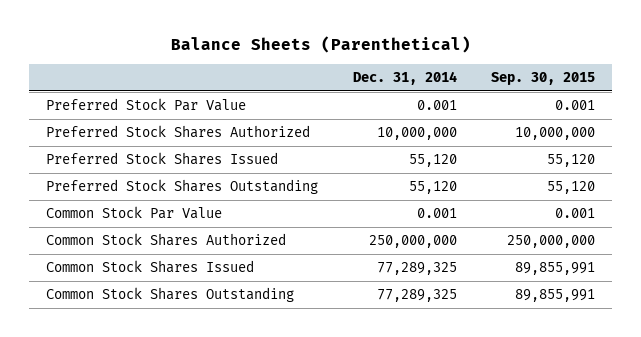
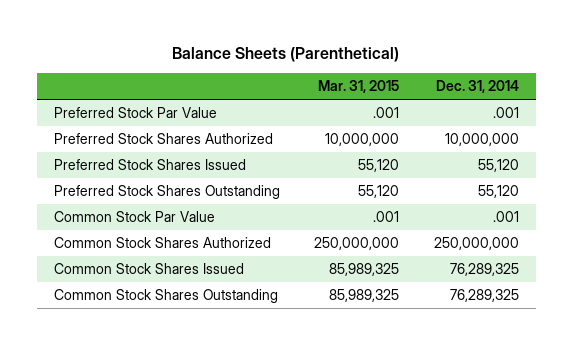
[490,71,595,85] Sep. 30, 2015 -> none
none -> [318,80,400,94] Mar. 31, 2015
[416,100,457,111] 0.001 -> [492,107,519,119] .001
[416,208,457,219] 0.001 -> [492,211,519,223] .001
[376,262,457,276] 77,289,325 -> [449,263,519,277] 76,289,325
[376,289,457,303] 77,289,325 -> [449,289,519,303] 76,289,325

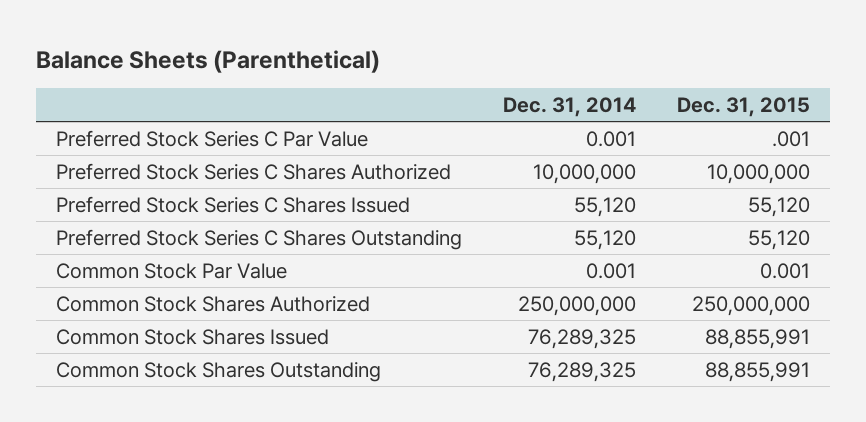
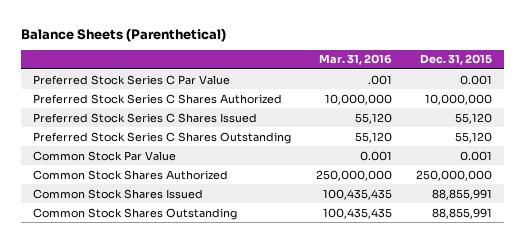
[503,97,637,118] Dec. 31, 2014 -> none
none -> [318,54,392,66] Mar. 31, 2016
[771,130,810,147] .001 -> [459,74,492,85] 0.001

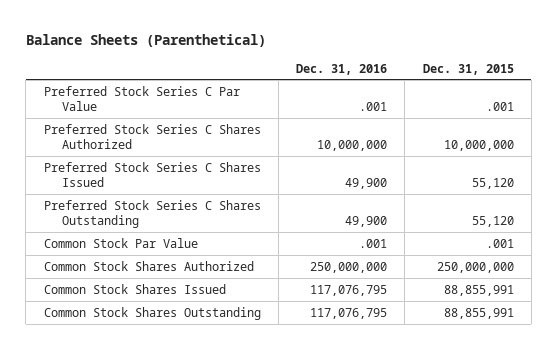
[318,54,392,66] Mar. 31, 2016 -> none
none -> [296,63,388,75] Dec. 31, 2016
[459,74,492,85] 0.001 -> [485,102,514,112] .001
[459,150,492,161] 0.001 -> [485,238,514,248] .001

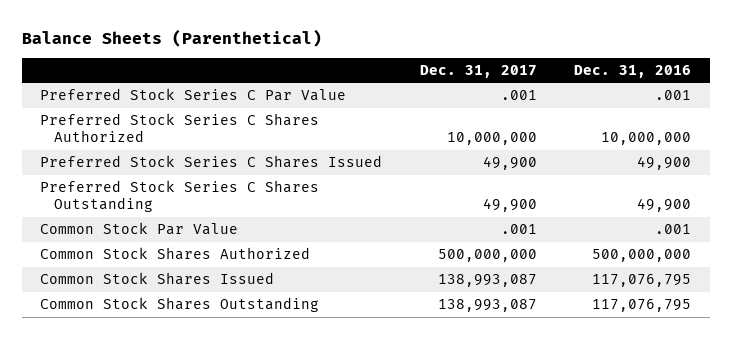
[422,63,514,75] Dec. 31, 2015 -> none
none -> [419,64,537,78] Dec. 31, 2017
[310,261,388,273] 250,000,000 -> [592,249,692,263] 500,000,000

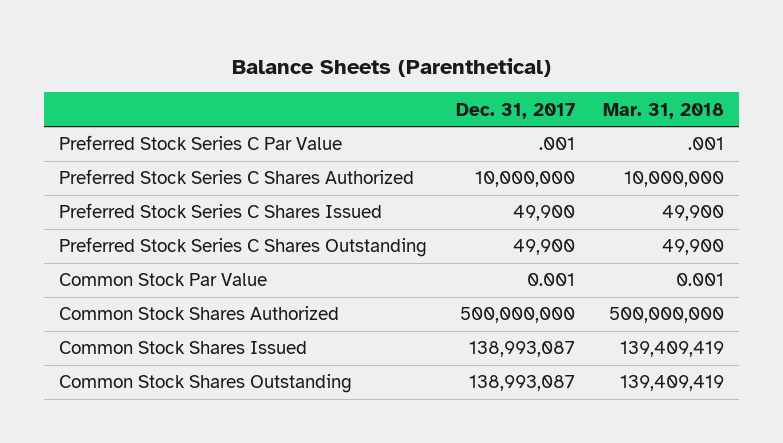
[574,64,692,78] Dec. 31, 2016 -> none
none -> [603,102,725,119] Mar. 31, 2018
[500,224,537,235] .001 -> [526,273,575,287] 0.001

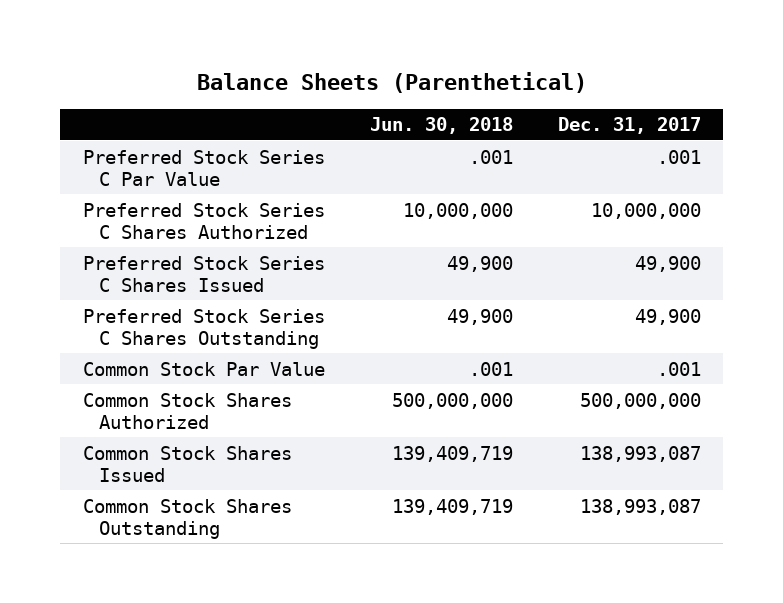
[603,102,725,119] Mar. 31, 2018 -> none
none -> [369,117,513,135] Jun. 30, 2018
[526,273,575,287] 0.001 -> [656,361,701,376] .001

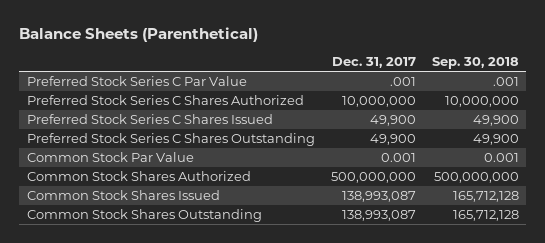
[369,117,513,135] Jun. 30, 2018 -> none
none -> [431,57,519,70] Sep. 30, 2018
[656,361,701,376] .001 -> [380,153,416,163] 0.001

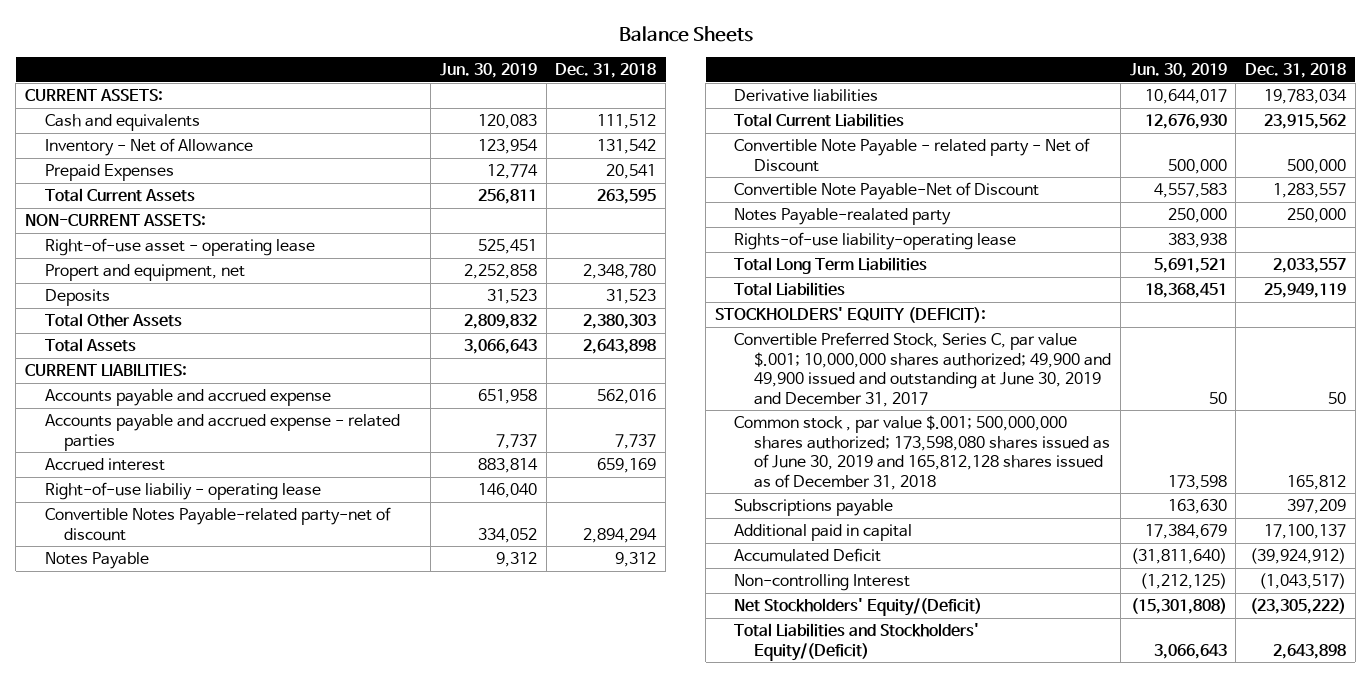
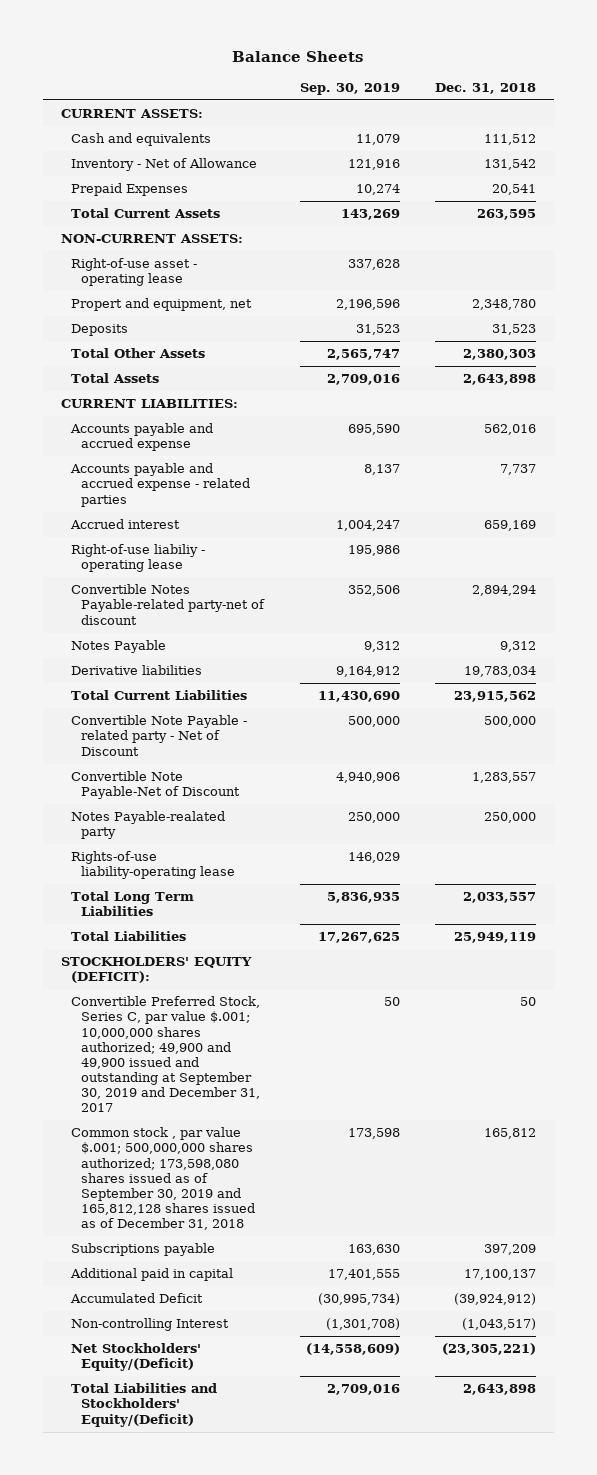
[439,62,537,78] Jun. 30, 2019 -> none
none -> [299,82,400,95] Sep. 30, 2019
[734,332,1112,407] Convertible Preferred Stock, Series C, par value $.001; 10,000,000 shares authorized; 49,900 and 49,900 issued and outstanding at June 30, 2019 and December 31, 2017 -> [70,996,260,1113] Convertible Preferred Stock, Series C, par value $.001; 10,000,000 shares authorized; 49,900 and 49,900 issued and outstanding at September 30, 2019 and December 31, 2017
[734,415,1111,490] Common stock , par value $.001; 500,000,000 shares authorized; 173,598,080 shares issued as of June 30, 2019 and 165,812,128 shares issued as of December 31, 2018 -> [70,1127,255,1231] Common stock , par value $.001; 500,000,000 shares authorized; 173,598,080 shares issued as of September 30, 2019 and 165,812,128 shares issued as of December 31, 2018
[1250,598,1347,615] (23,305,222) -> [442,1343,537,1356] (23,305,221)

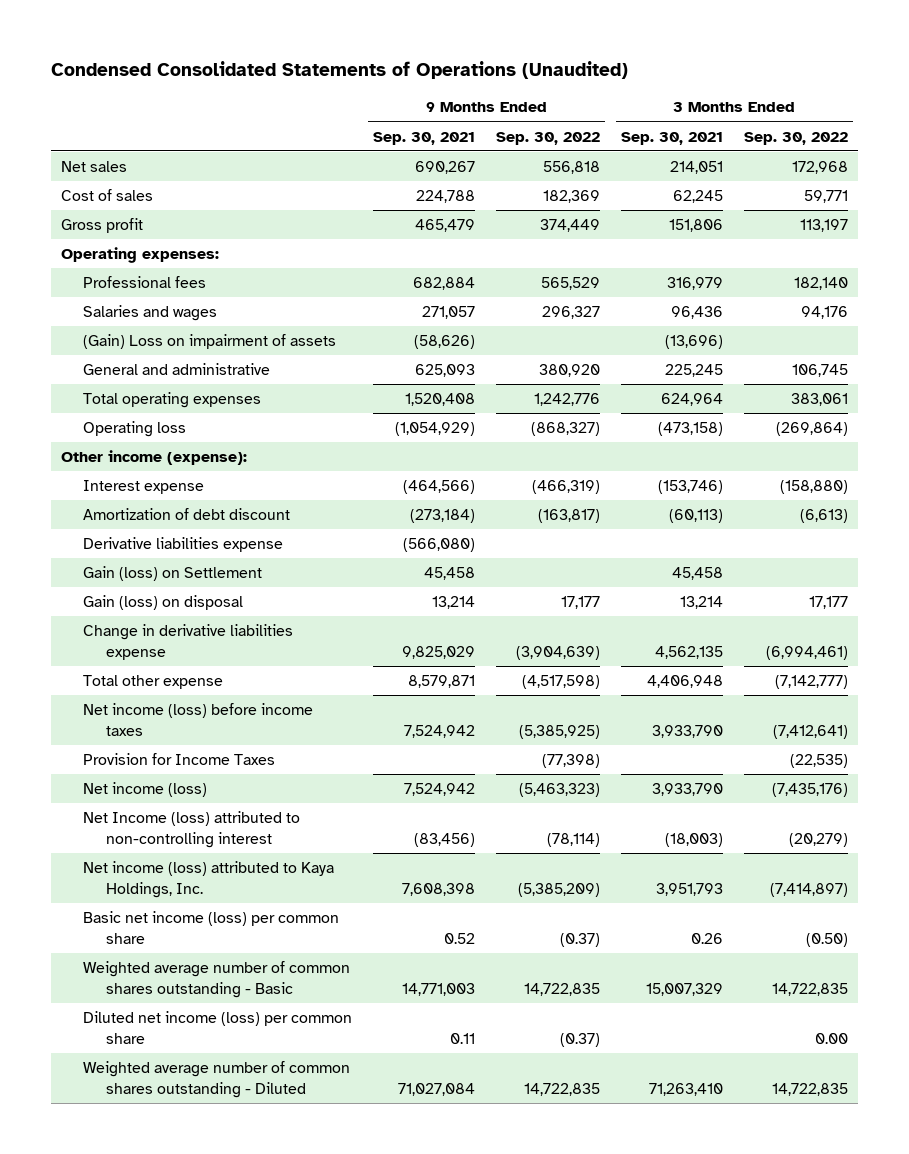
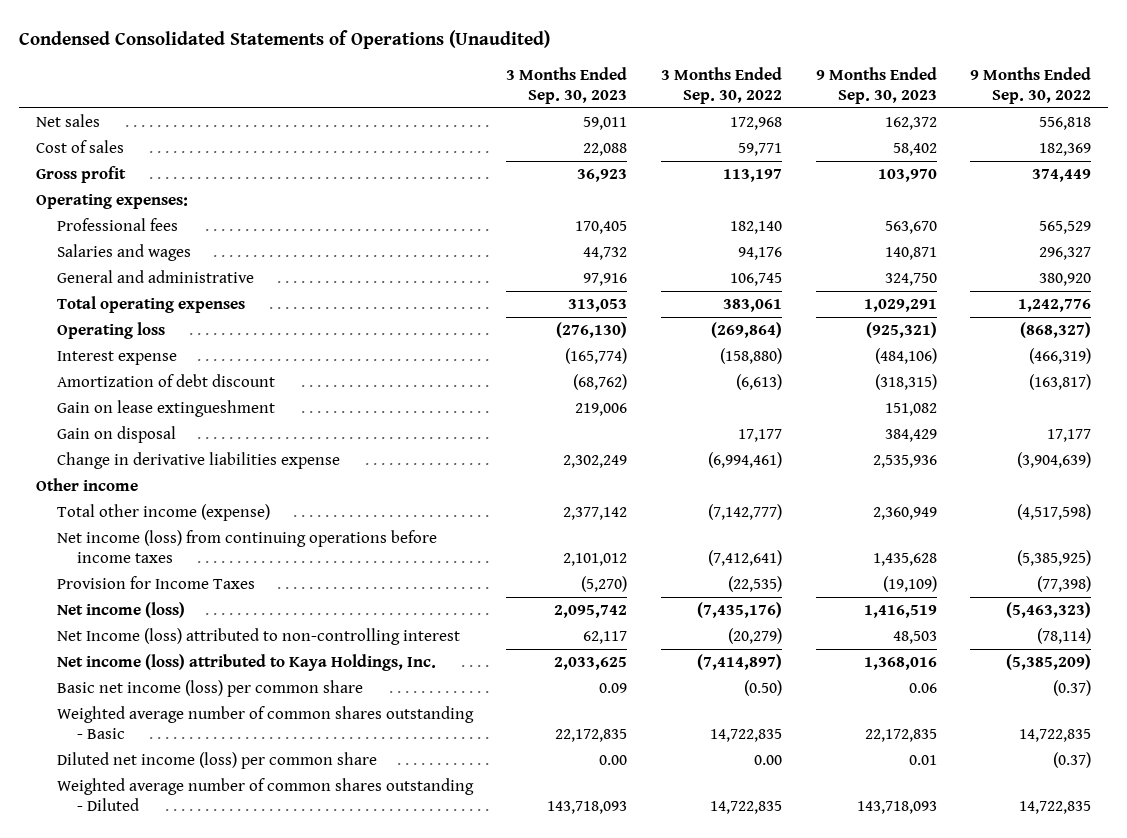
[373,131,476,145] Sep. 30, 2021 -> none
[621,131,724,145] Sep. 30, 2021 -> none
none -> [506,67,628,104] 3 Months Ended Sep. 30, 2023
none -> [815,67,937,104] 9 Months Ended Sep. 30, 2023
[83,334,337,350] (Gain) Loss on impairment of assets -> none
[61,450,248,466] Other income (expense): -> none
[83,537,284,553] Derivative liabilities expense -> none
[83,566,263,582] Gain (loss) on Settlement -> none
none -> [56,400,275,418] Gain on lease extingueshment
[83,595,244,611] Gain (loss) on disposal -> [56,426,176,444] Gain on disposal
none -> [36,478,139,492] Other income
[83,675,224,690] Total other expense -> [56,504,270,522] Total other income (expense)
[83,703,314,737] Net income (loss) before income taxes -> [56,530,437,563] Net income (loss) from continuing operations before income taxes

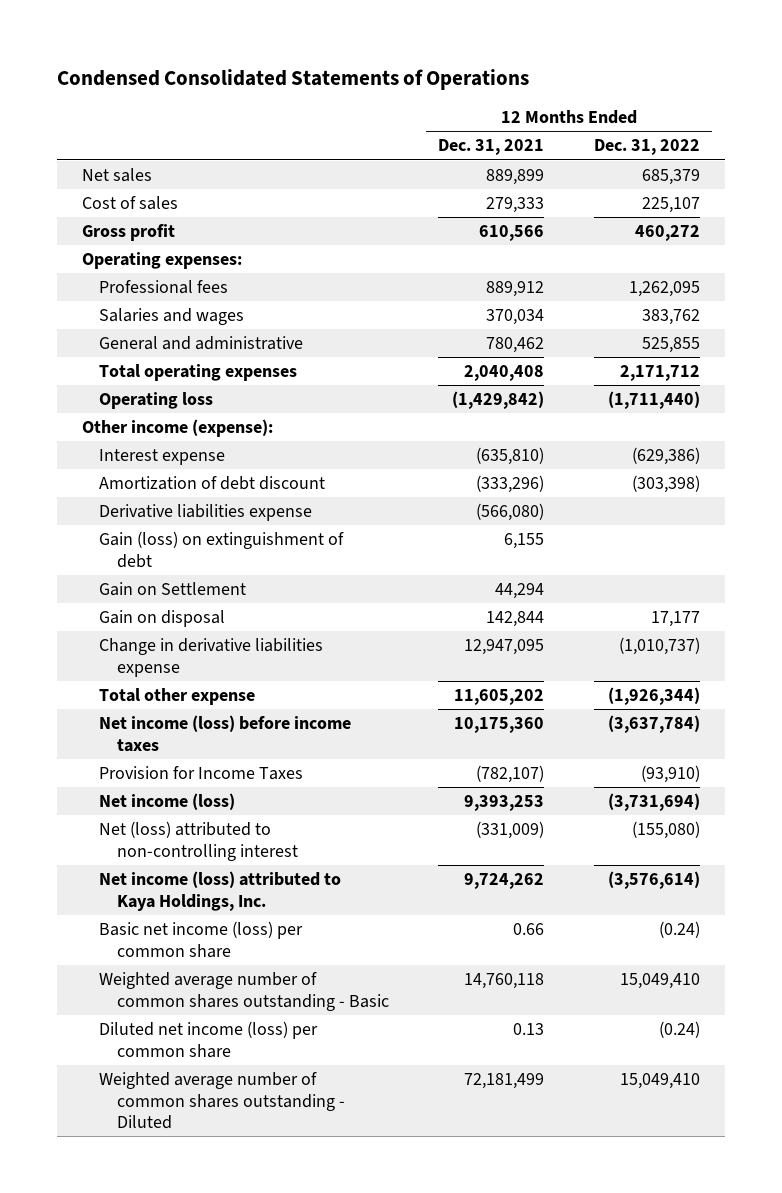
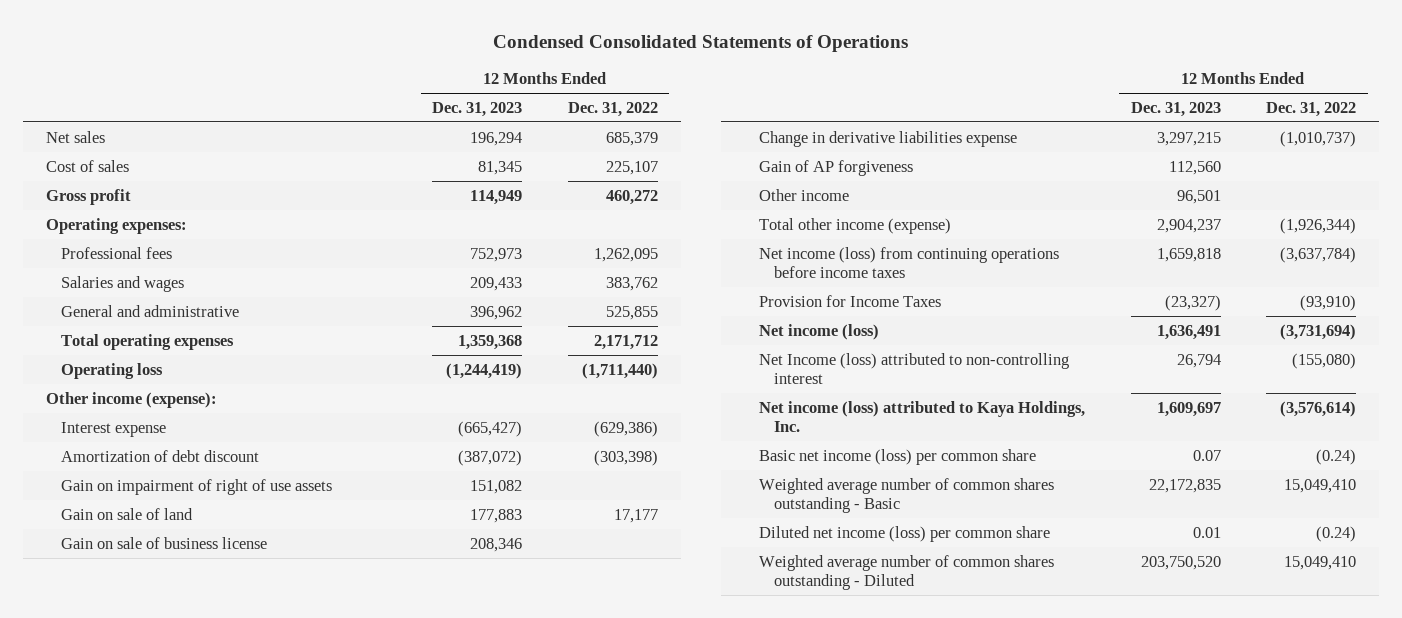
[438,139,545,156] Dec. 31, 2021 -> none
none -> [432,101,523,117] Dec. 31, 2023
[99,504,313,522] Derivative liabilities expense -> none
[99,531,345,568] Gain (loss) on extinguishment of debt -> none
[99,582,247,597] Gain on Settlement -> none
none -> [60,478,332,495] Gain on impairment of right of use assets
[99,610,226,628] Gain on disposal -> [60,507,193,520] Gain on sale of land
none -> [60,536,267,549] Gain on sale of business license
none -> [759,159,914,176] Gain of AP forgiveness
none -> [759,188,850,201] Other income
[99,688,256,706] Total other expense -> [759,217,952,234] Total other income (expense)
[99,715,352,752] Net income (loss) before income taxes -> [759,246,1060,279] Net income (loss) from continuing operations before income taxes
[99,821,298,861] Net (loss) attributed to non-controlling interest -> [759,352,1070,385] Net Income (loss) attributed to non-controlling interest

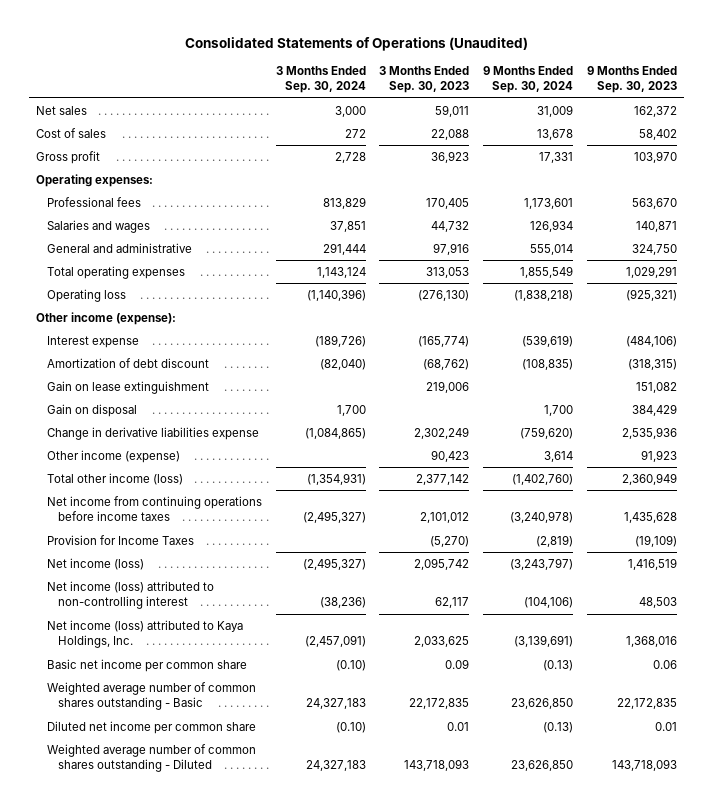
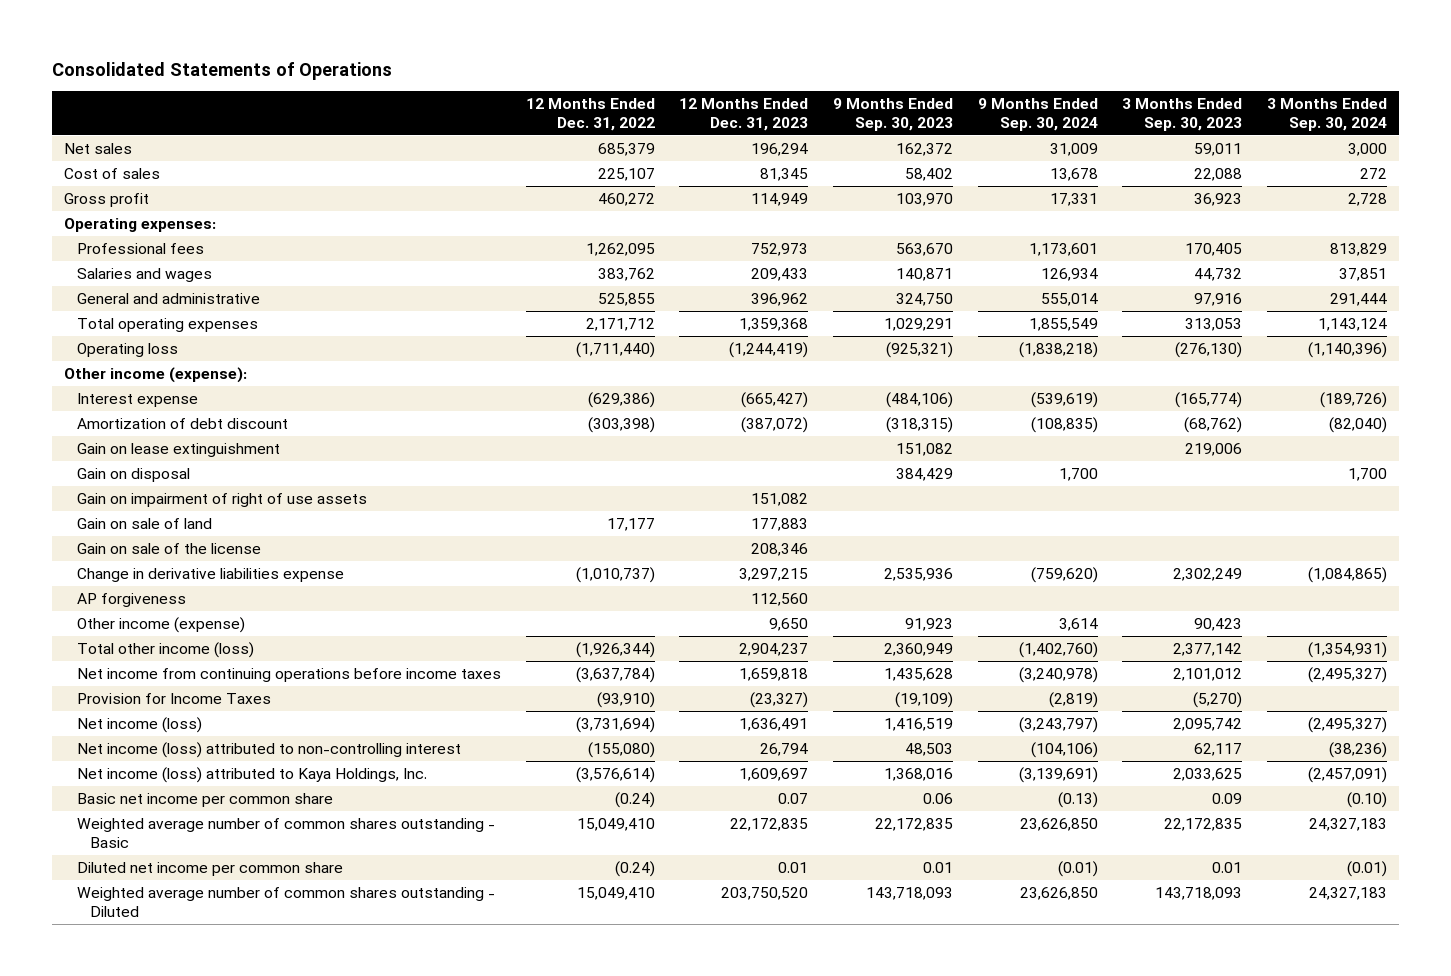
[184,36,528,51] Consolidated Statements of Operations (Unaudited) -> [51,61,392,80] Consolidated Statements of Operations
none -> [525,98,655,131] 12 Months Ended Dec. 31, 2022
none -> [679,98,809,131] 12 Months Ended Dec. 31, 2023
none -> [76,493,367,508] Gain on impairment of right of use assets
none -> [76,518,212,530] Gain on sale of land
none -> [76,543,261,555] Gain on sale of the license
none -> [76,593,186,608] AP forgiveness
[335,721,366,733] (0.10) -> [1346,861,1387,878] (0.01)
[543,721,574,733] (0.13) -> [1057,861,1098,878] (0.01)

